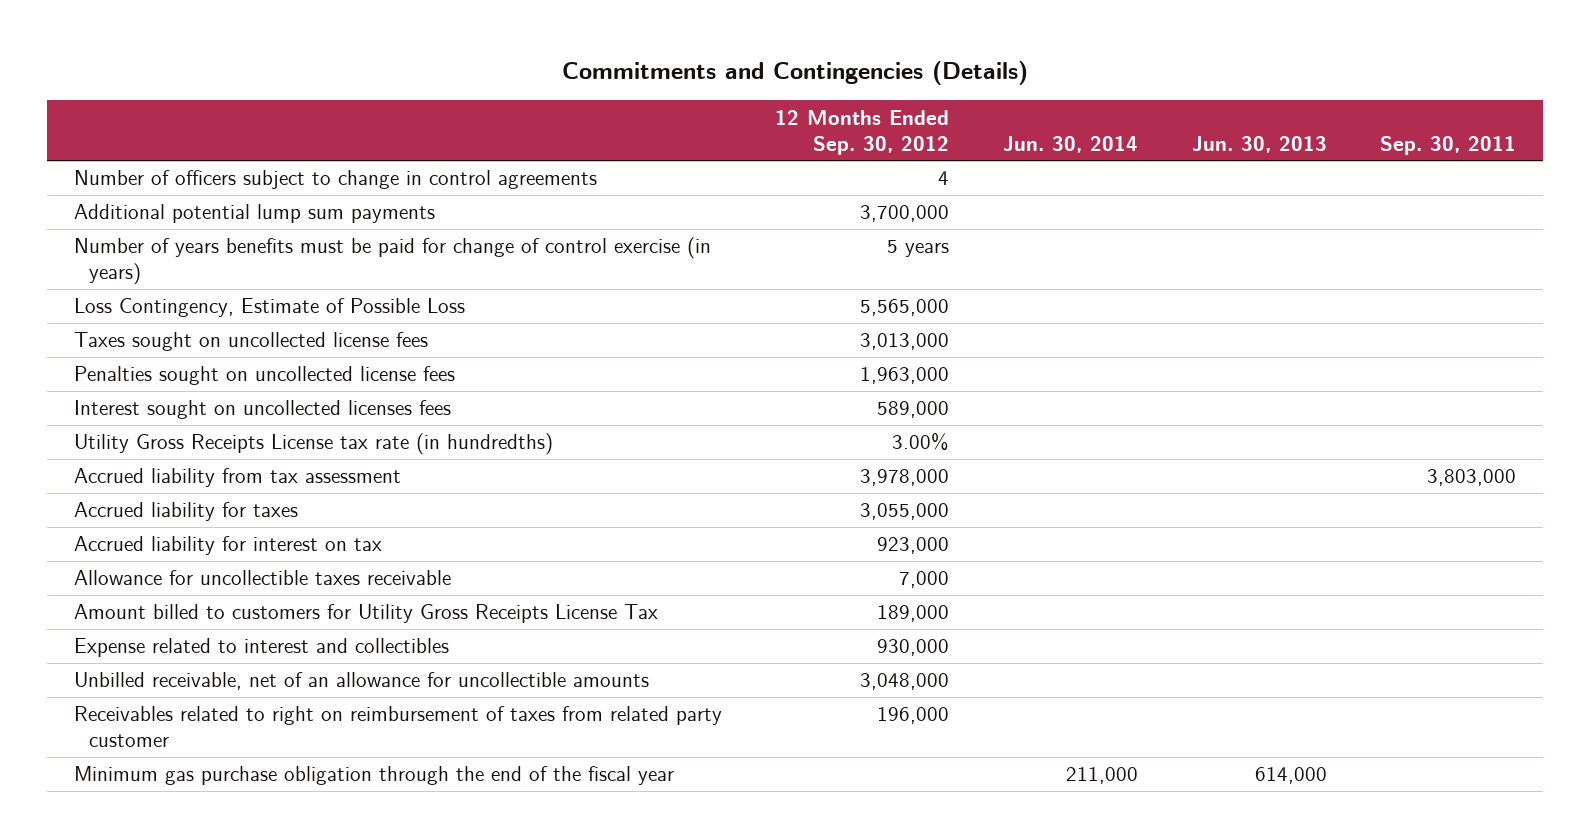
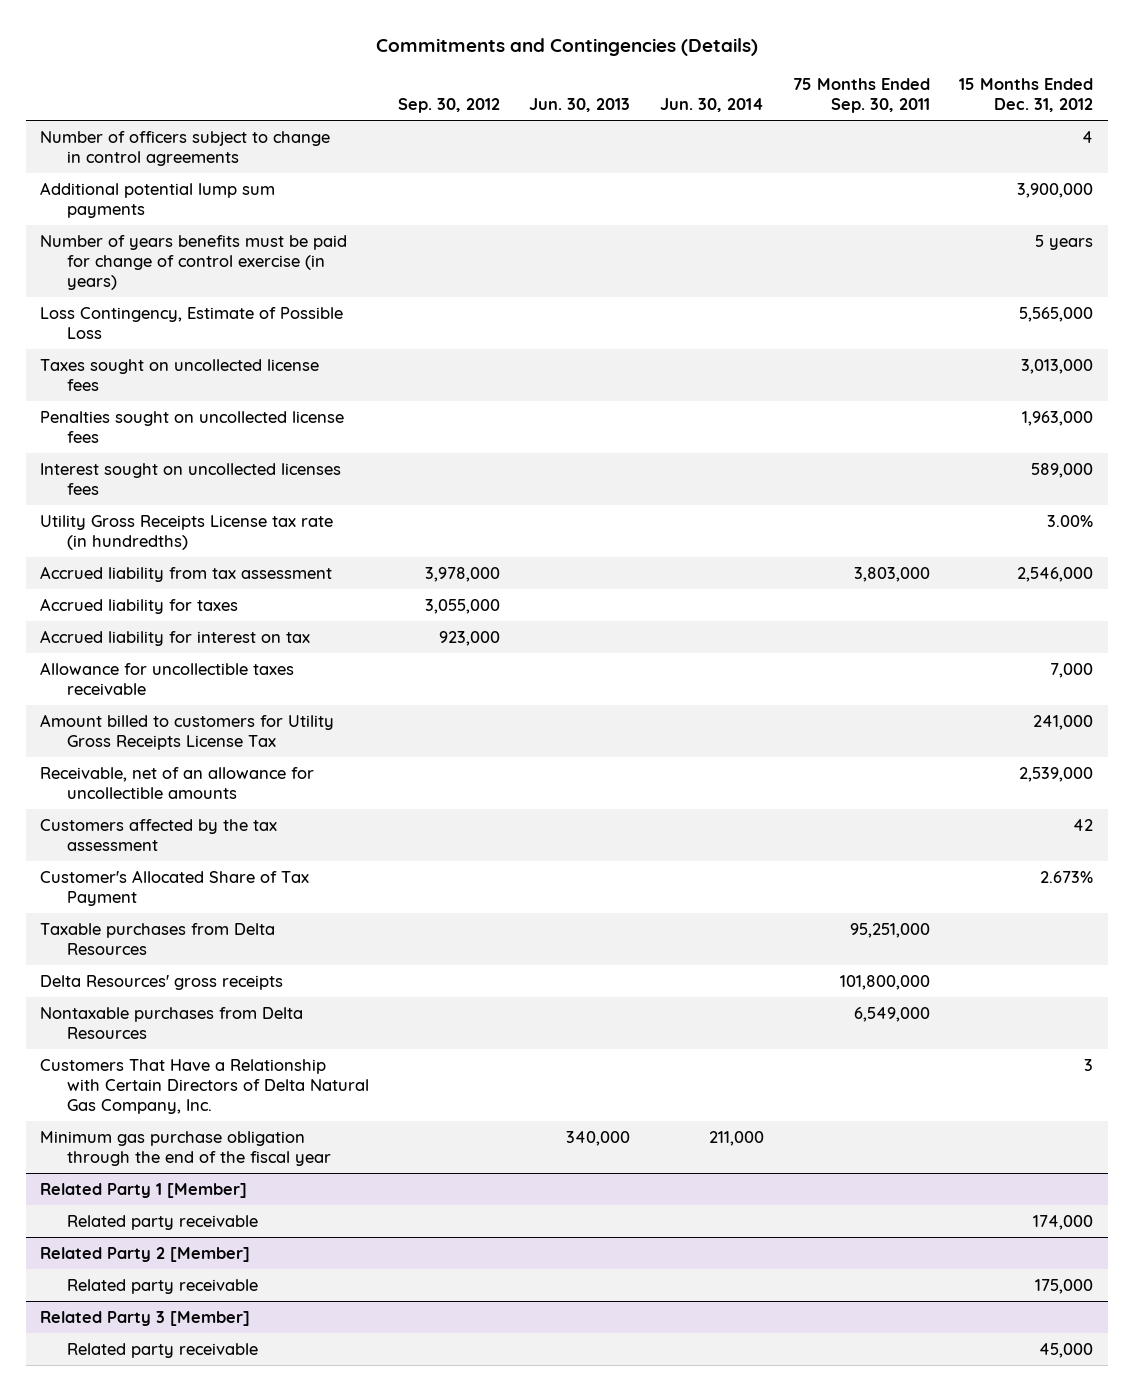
[775,109,950,155] 12 Months Ended Sep. 30, 2012 -> none
[1380,135,1517,155] Sep. 30, 2011 -> none
none -> [397,98,500,114] Sep. 30, 2012
none -> [792,78,930,114] 75 Months Ended Sep. 30, 2011
none -> [959,78,1094,113] 15 Months Ended Dec. 31, 2012
[73,638,449,658] Expense related to interest and collectibles -> none
[73,706,722,748] Receivables related to right on reimbursement of taxes from related party customer -> none
[73,672,649,691] Unbilled receivable, net of an allowance for uncollectible amounts -> [40,766,315,799] Receivable, net of an allowance for uncollectible amounts
none -> [40,818,278,851] Customers affected by the tax assessment
none -> [40,869,310,906] Customer's Allocated Share of Tax Payment
none -> [40,922,276,955] Taxable purchases from Delta Resources
none -> [40,974,284,990] Delta Resources' gross receipts
none -> [40,1006,304,1039] Nontaxable purchases from Delta Resources
none -> [40,1058,369,1114] Customers That Have a Relationship with Certain Directors of Delta Natural Gas Company, Inc.
[1254,767,1327,785] 614,000 -> [566,1130,631,1146] 340,000
none -> [40,1182,248,1198] Related Party 1 [Member]
none -> [66,1214,258,1230] Related party receivable
none -> [40,1246,251,1262] Related Party 2 [Member]
none -> [66,1278,258,1294] Related party receivable
none -> [40,1310,251,1326] Related Party 3 [Member]
none -> [66,1342,258,1358] Related party receivable

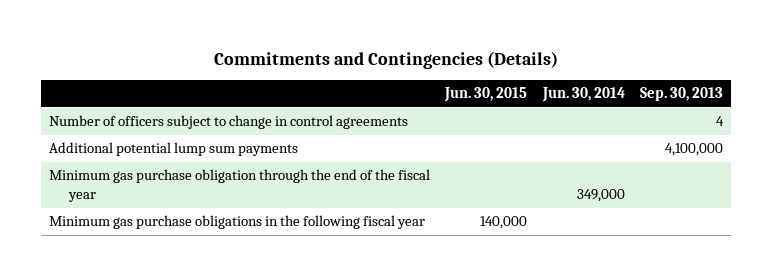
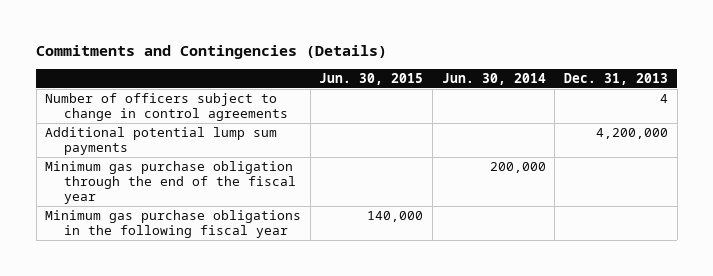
[640,87,724,102] Sep. 30, 2013 -> none
none -> [564,73,669,86] Dec. 31, 2013
[576,189,625,203] 349,000 -> [489,161,546,173] 200,000

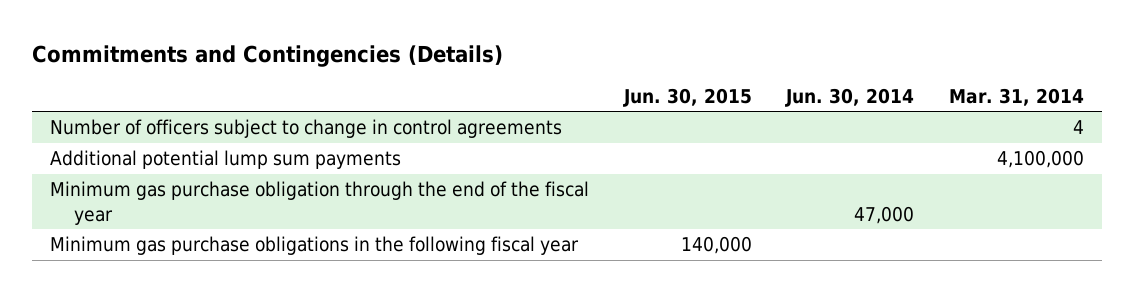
[564,73,669,86] Dec. 31, 2013 -> none
none -> [949,87,1085,106] Mar. 31, 2014
[489,161,546,173] 200,000 -> [854,205,915,224] 47,000

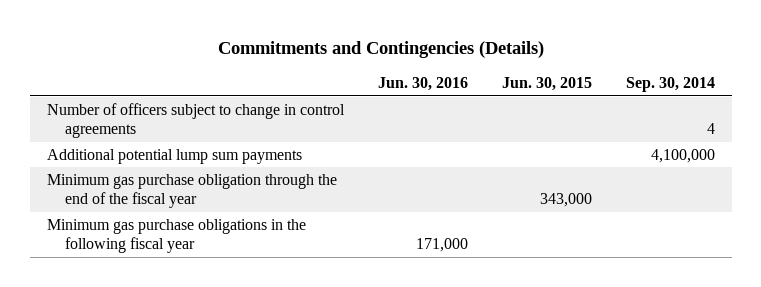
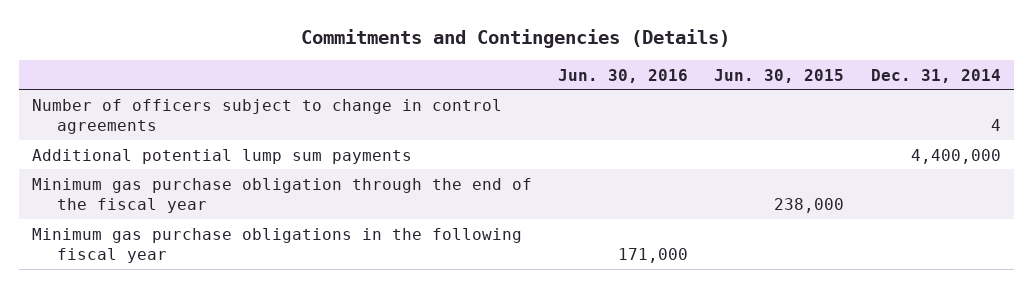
[625,77,715,93] Sep. 30, 2014 -> none
none -> [870,68,1001,83] Dec. 31, 2014
[539,193,592,208] 343,000 -> [774,198,845,214] 238,000

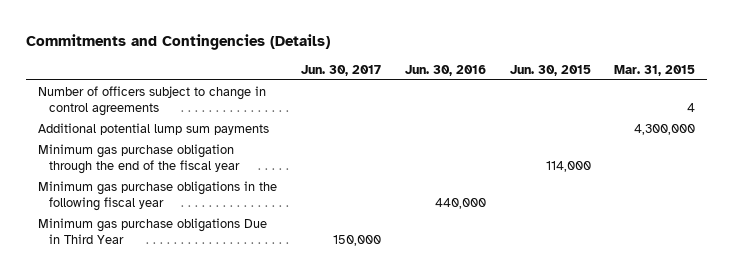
[870,68,1001,83] Dec. 31, 2014 -> none
none -> [300,64,381,76] Jun. 30, 2017
none -> [614,64,696,76] Mar. 31, 2015
[774,198,845,214] 238,000 -> [545,160,591,172] 114,000
[618,248,689,264] 171,000 -> [434,197,486,209] 440,000
none -> [37,217,267,244] Minimum gas purchase obligations Due in Third Year

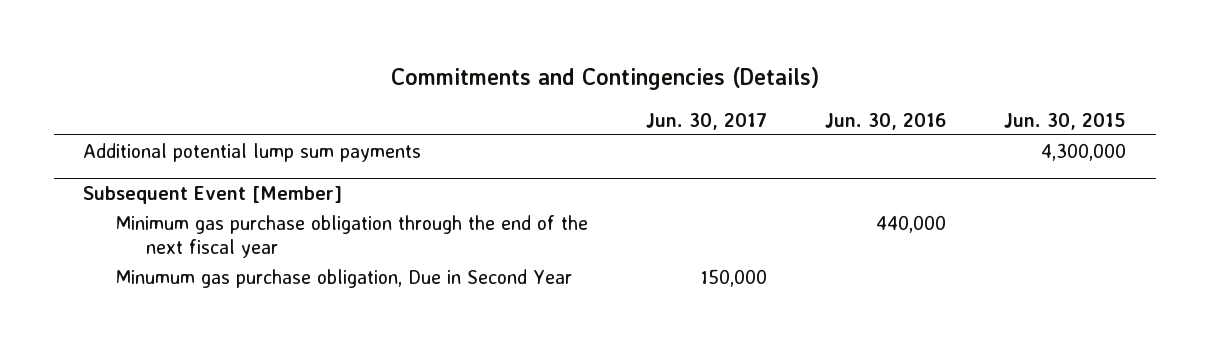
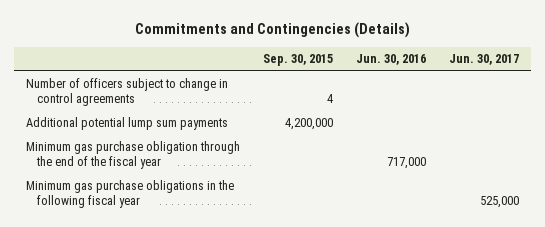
[1004,112,1127,130] Jun. 30, 2015 -> none
none -> [263,54,334,67] Sep. 30, 2015
none -> [25,78,228,107] Number of officers subject to change in control agreements
[83,185,343,204] Subsequent Event [Member] -> none
[114,214,588,258] Minimum gas purchase obligation through the end of the next fiscal year -> none
[114,268,572,288] Minumum gas purchase obligation, Due in Second Year -> none
none -> [25,141,240,170] Minimum gas purchase obligation through the end of the fiscal year
none -> [25,180,234,209] Minimum gas purchase obligations in the following fiscal year

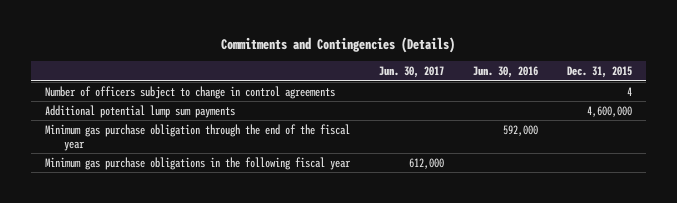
[263,54,334,67] Sep. 30, 2015 -> none
none -> [566,66,632,79] Dec. 31, 2015
[387,157,427,170] 717,000 -> [502,124,538,136] 592,000
[480,196,520,209] 525,000 -> [409,157,445,169] 612,000

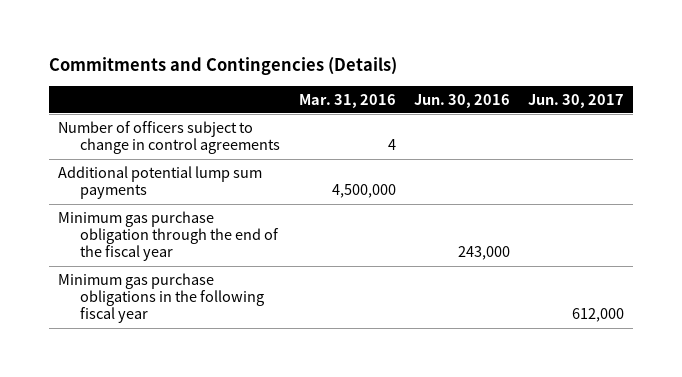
[566,66,632,79] Dec. 31, 2015 -> none
none -> [298,93,396,108] Mar. 31, 2016
[502,124,538,136] 592,000 -> [457,246,510,261] 243,000

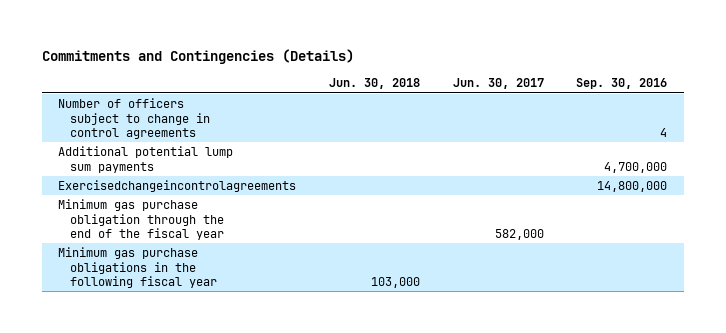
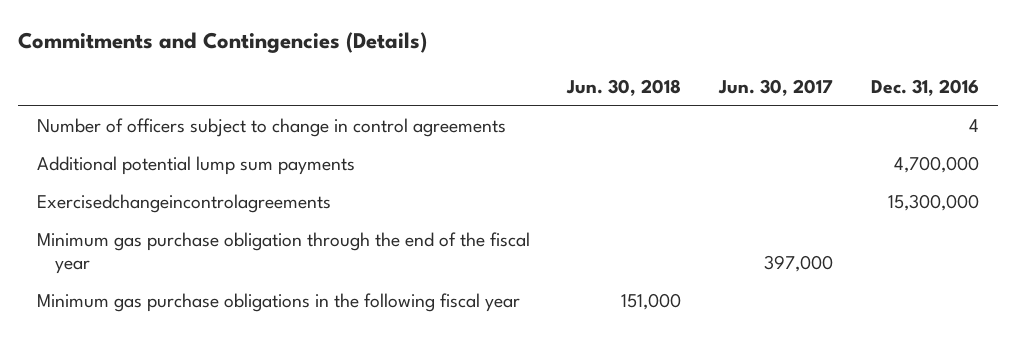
[576,78,668,90] Sep. 30, 2016 -> none
none -> [870,79,979,97] Dec. 31, 2016
[494,228,544,240] 582,000 -> [764,255,834,273] 397,000
[371,276,421,288] 103,000 -> [621,293,682,311] 151,000

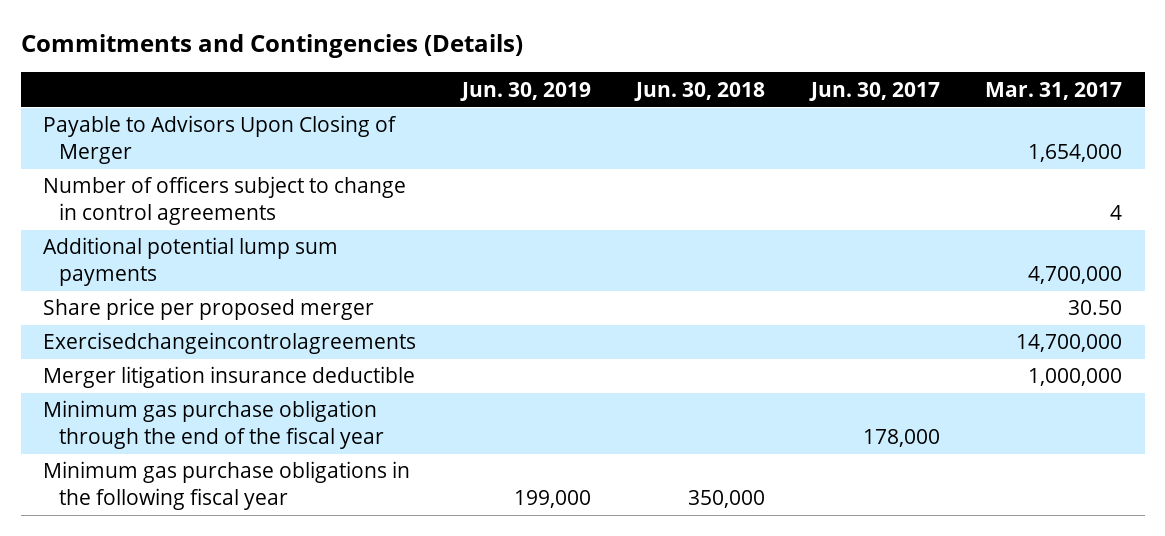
[870,79,979,97] Dec. 31, 2016 -> none
none -> [459,81,591,101] Jun. 30, 2019
none -> [984,81,1122,100] Mar. 31, 2017
none -> [43,115,398,164] Payable to Advisors Upon Closing of Merger
none -> [43,298,375,321] Share price per proposed merger
none -> [43,366,416,389] Merger litigation insurance deductible
[764,255,834,273] 397,000 -> [862,428,940,447] 178,000
[621,293,682,311] 151,000 -> [688,489,766,508] 350,000

